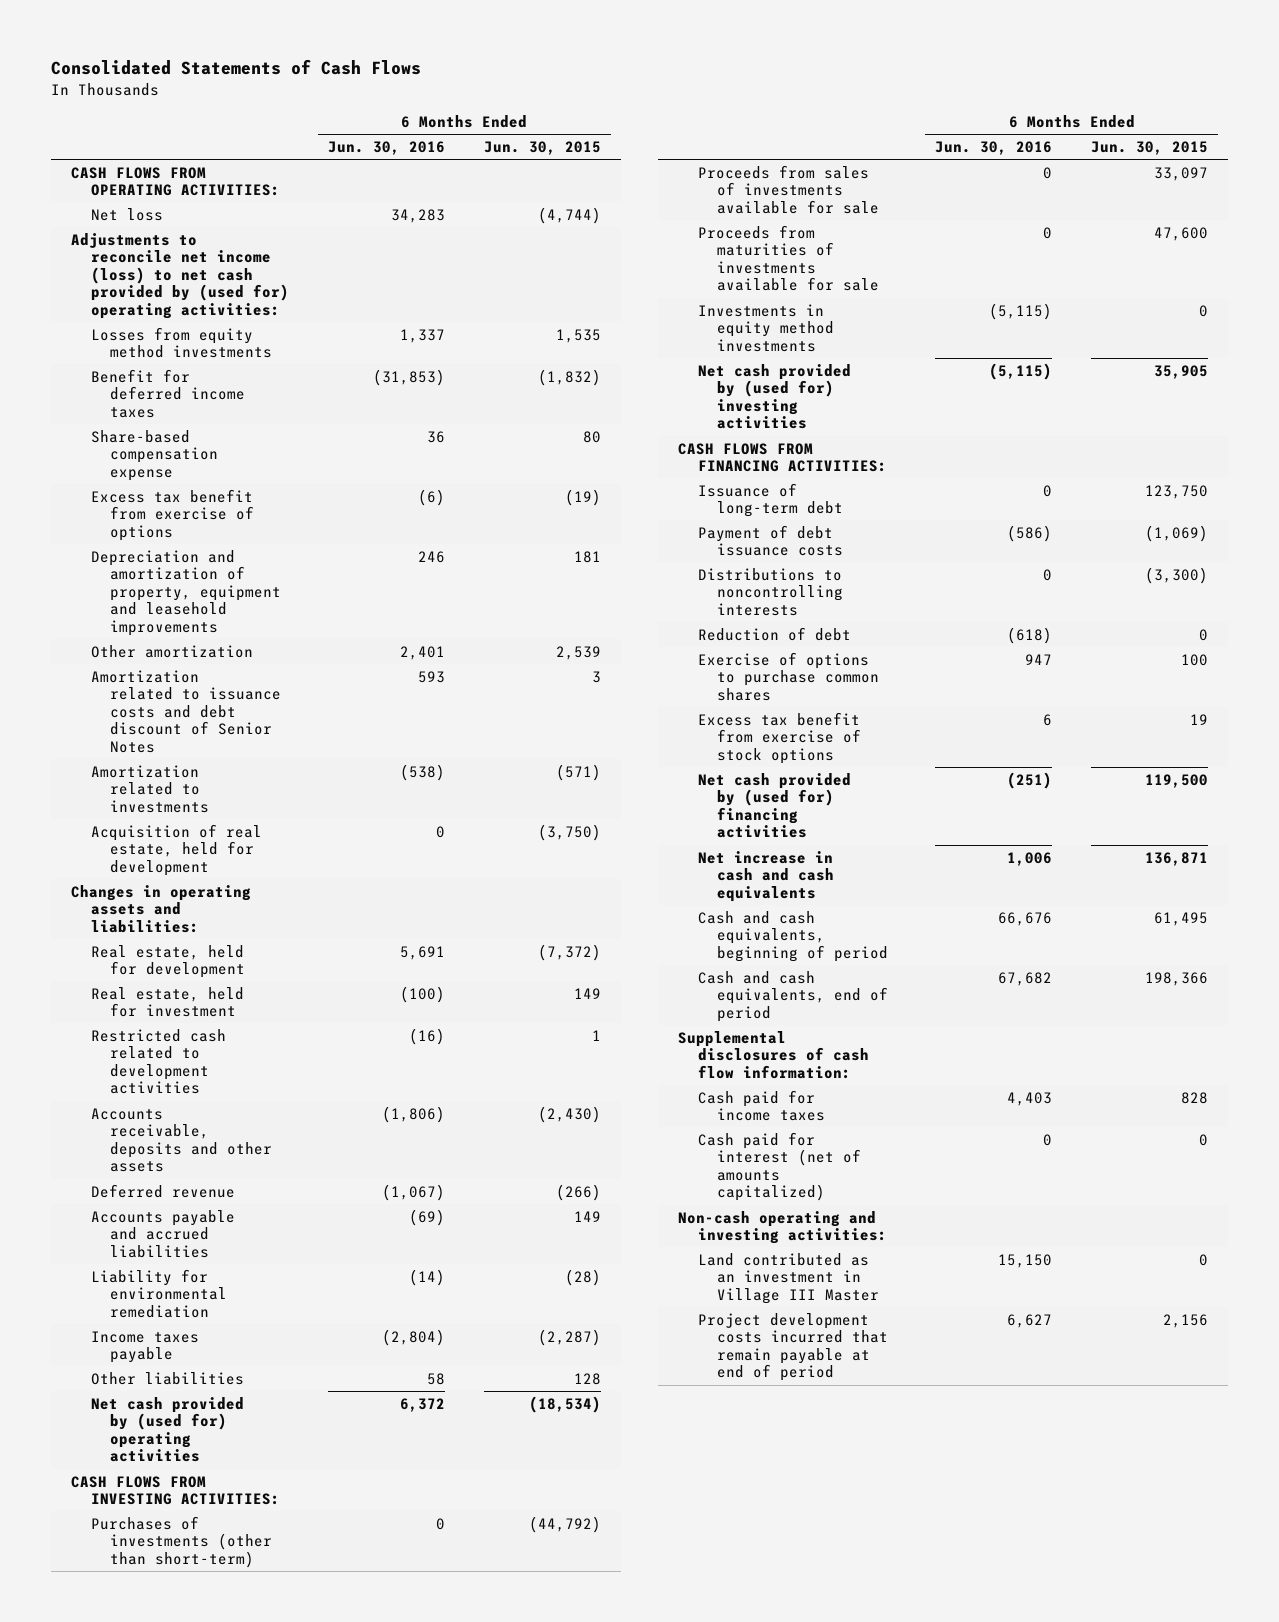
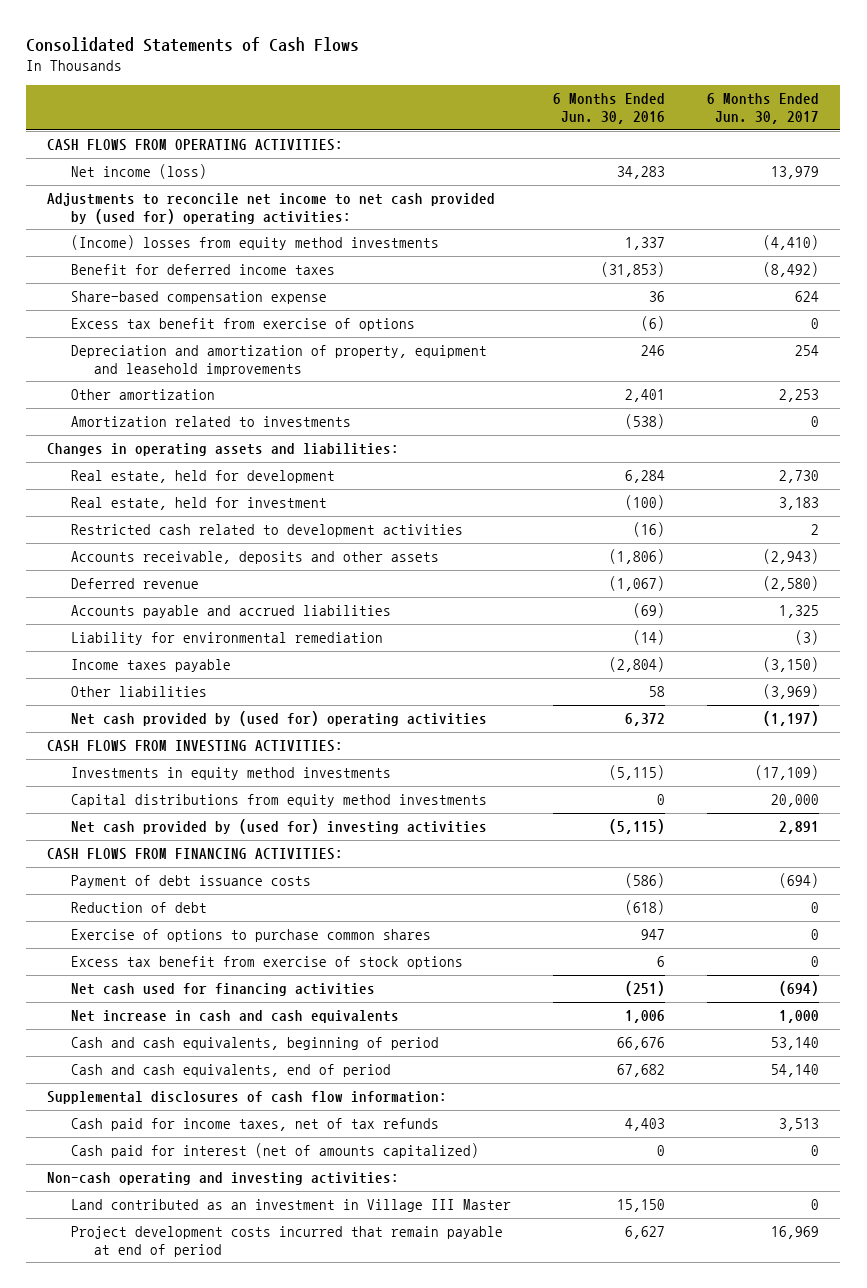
[484,141,602,156] Jun. 30, 2015 -> none
none -> [707,93,820,125] 6 Months Ended Jun. 30, 2017
[90,207,163,221] Net loss -> [70,164,207,180] Net income (loss)
[70,232,289,320] Adjustments to reconcile net income (loss) to net cash provided by (used for) operating activities: -> [47,193,496,224] Adjustments to reconcile net income to net cash provided by (used for) operating activities:
[90,326,273,359] Losses from equity method investments -> [70,235,439,251] (Income) losses from equity method investments
[90,669,282,754] Amortization related to issuance costs and debt discount of Senior Notes -> none
[90,823,262,876] Acquisition of real estate, held for development -> none
[399,945,445,960] 5,691 -> [625,470,666,484] 6,284
[90,1515,273,1568] Purchases of investments (other than short-term) -> none
[697,164,880,214] Proceeds from sales of investments available for sale -> none
[697,224,880,292] Proceeds from maturities of investments available for sale -> none
none -> [70,794,487,808] Capital distributions from equity method investments
[697,482,844,518] Issuance of long-term debt -> none
[697,567,844,616] Distributions to noncontrolling interests -> none
[697,772,851,839] Net cash provided by (used for) financing activities -> [70,983,375,997] Net cash used for financing activities
[697,1089,826,1122] Cash paid for income taxes -> [70,1118,439,1132] Cash paid for income taxes, net of tax refunds

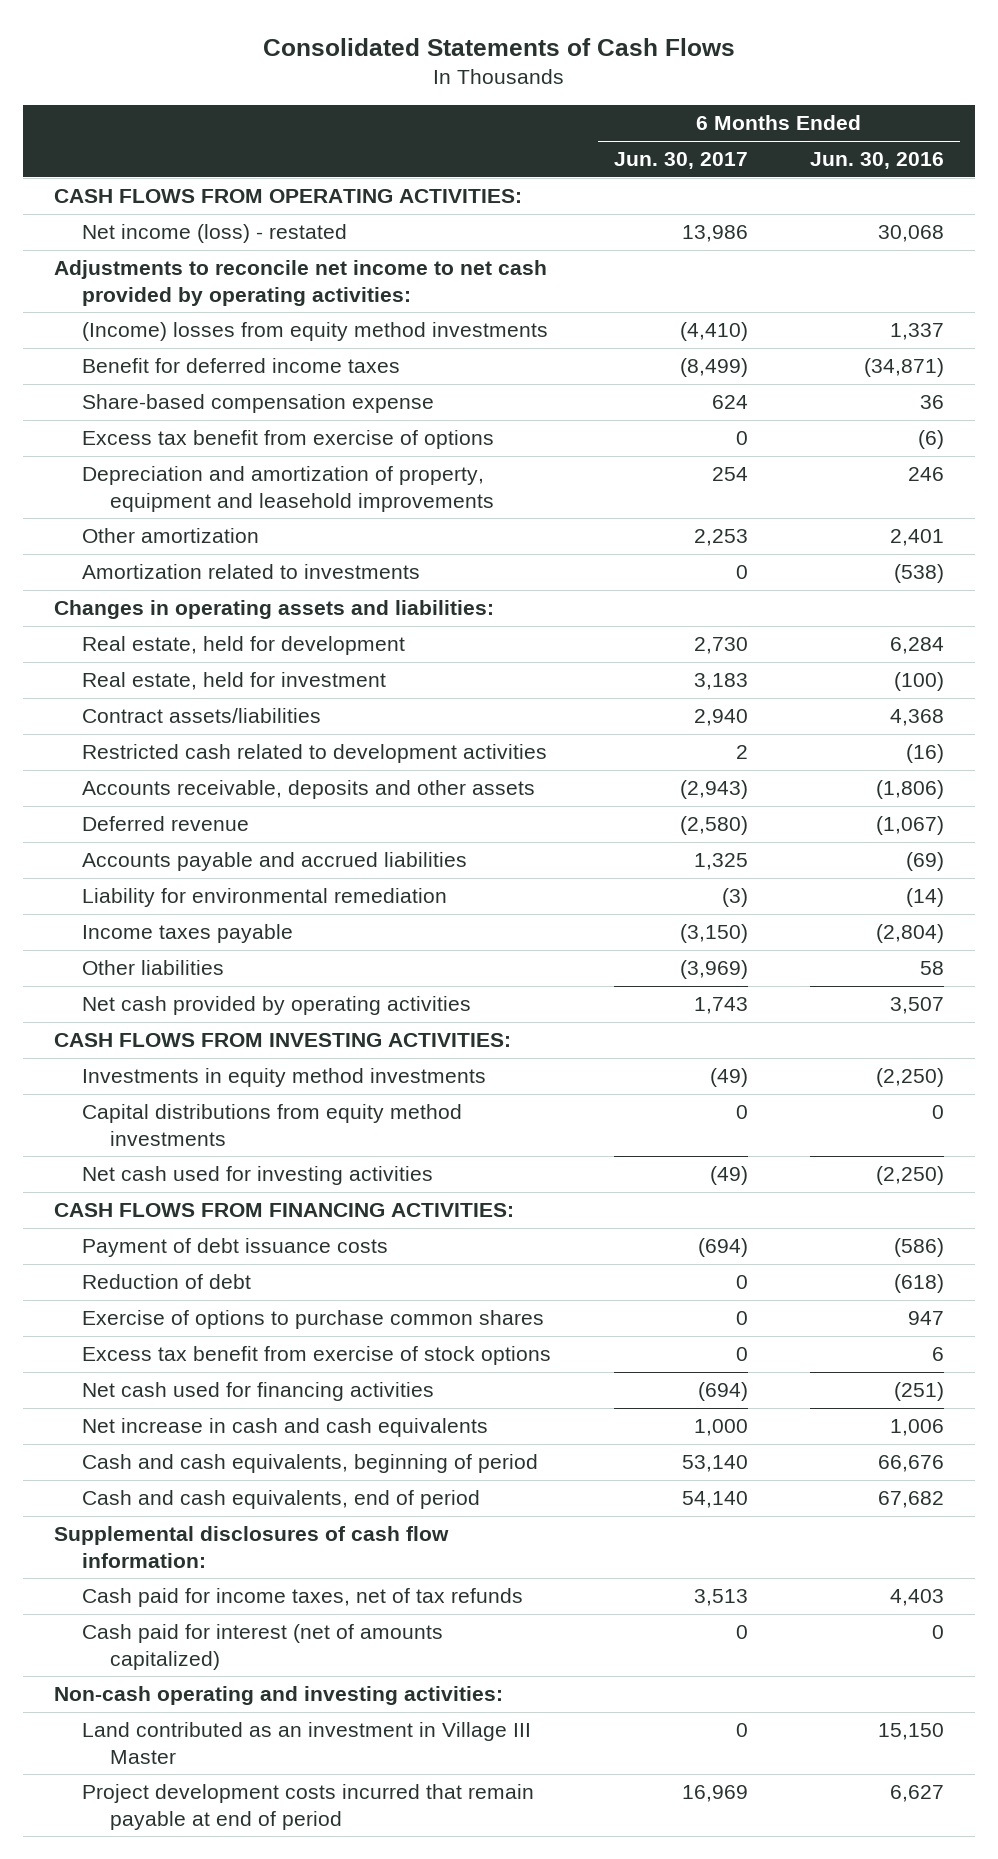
[70,164,207,180] Net income (loss) -> [82,224,348,244] Net income (loss) - restated
[617,166,666,180] 34,283 -> [877,225,944,243] 30,068
[771,166,820,180] 13,979 -> [681,225,748,243] 13,986
[47,193,496,224] Adjustments to reconcile net income to net cash provided by (used for) operating activities: -> [54,260,548,306] Adjustments to reconcile net income to net cash provided by operating activities:
[601,262,666,278] (31,853) -> [863,358,944,378] (34,871)
[763,262,820,278] (8,492) -> [679,358,748,378] (8,499)
none -> [82,708,322,724] Contract assets/liabilities
[70,711,487,727] Net cash provided by (used for) operating activities -> [82,996,472,1016] Net cash provided by operating activities
[625,713,666,727] 6,372 -> [889,997,944,1015] 3,507
[763,711,820,727] (1,197) -> [693,997,748,1015] 1,743
[609,765,666,781] (5,115) -> [875,1068,944,1088] (2,250)
[755,765,820,781] (17,109) -> [709,1068,748,1088] (49)
[771,794,820,808] 20,000 -> [735,1105,748,1120] 0
[70,819,487,835] Net cash provided by (used for) investing activities -> [82,1166,434,1186] Net cash used for investing activities
[609,819,666,835] (5,115) -> [875,1166,944,1186] (2,250)
[779,821,820,835] 2,891 -> [709,1166,748,1186] (49)

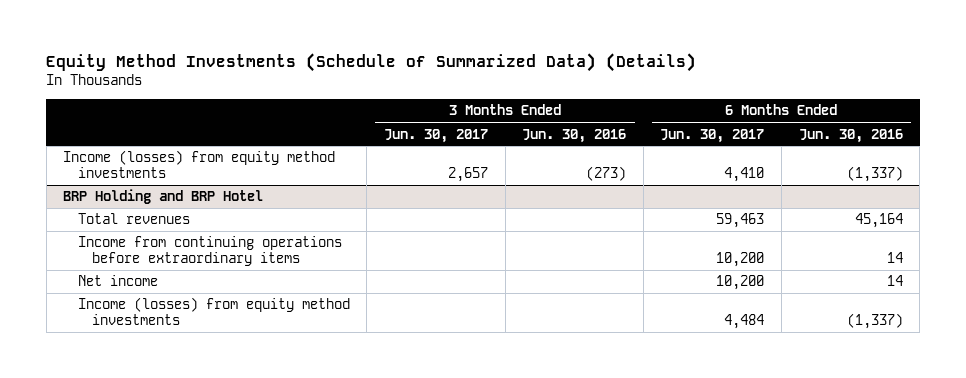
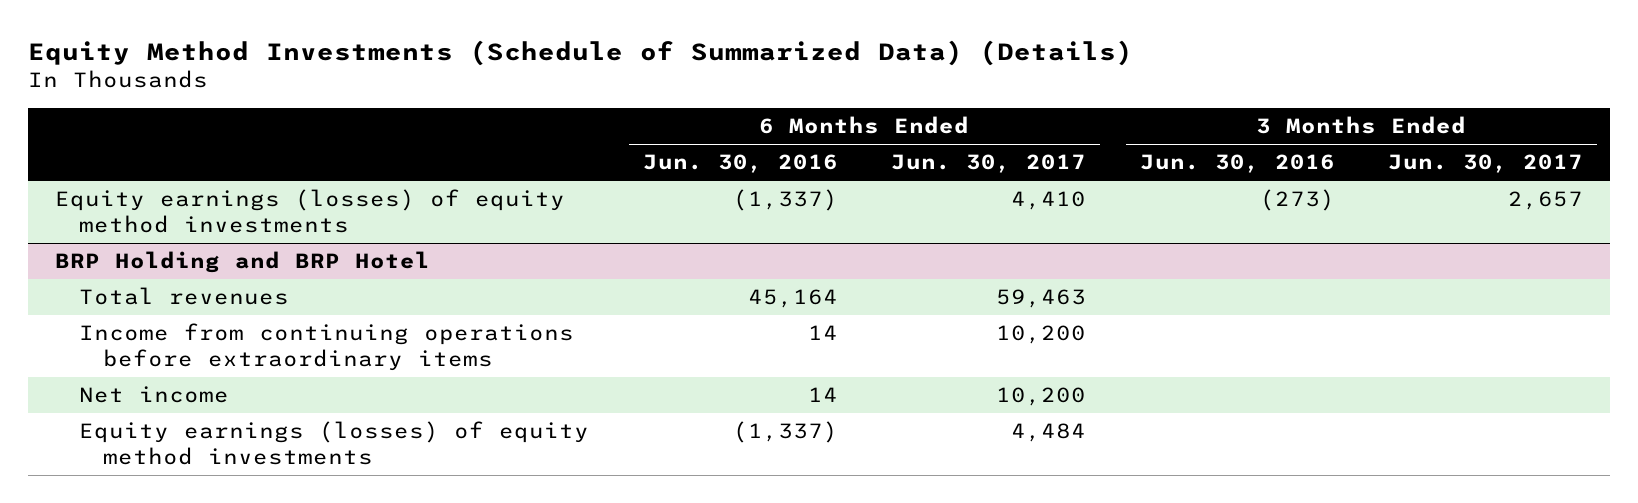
[63,150,336,179] Income (losses) from equity method investments -> [55,189,566,234] Equity earnings (losses) of equity method investments
[77,297,350,326] Income (losses) from equity method investments -> [79,421,590,466] Equity earnings (losses) of equity method investments

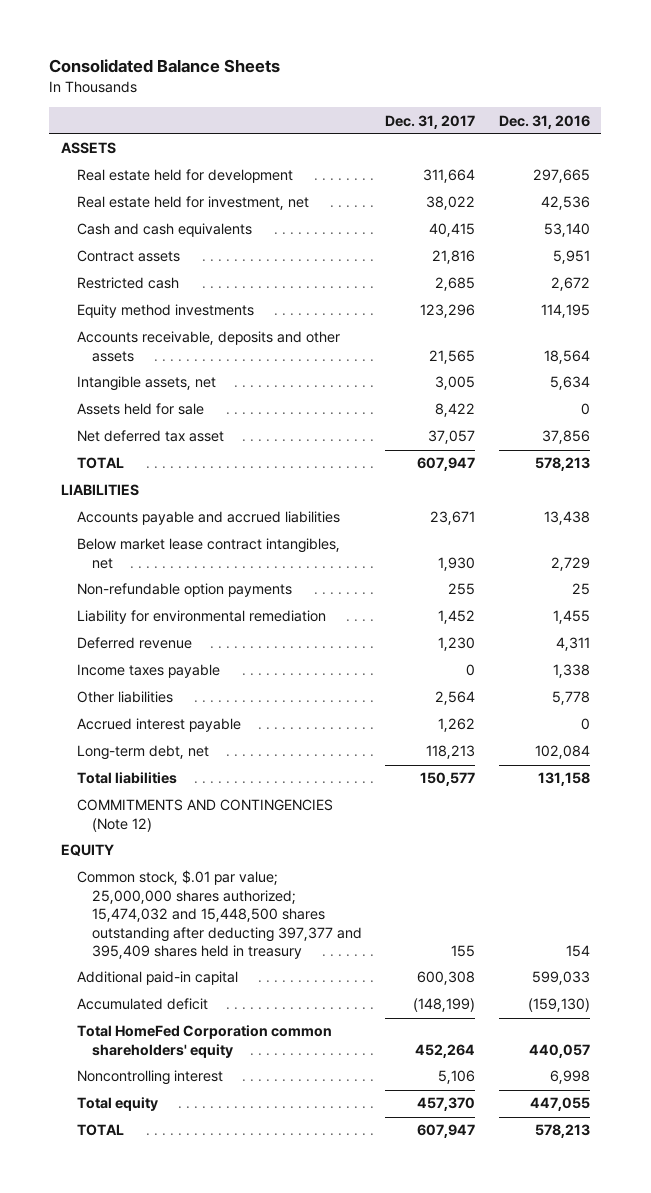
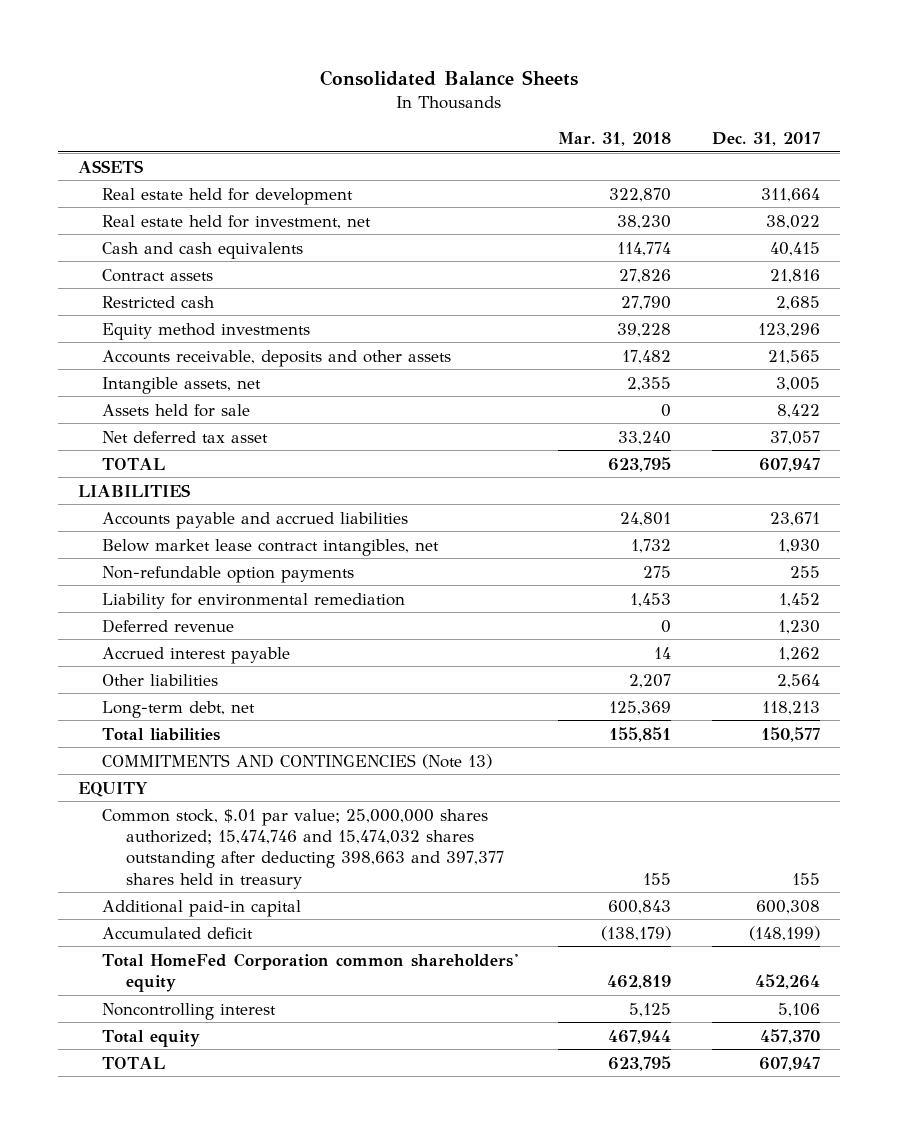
[498,114,590,129] Dec. 31, 2016 -> none
none -> [558,132,672,147] Mar. 31, 2018
[76,664,220,679] Income taxes payable -> none
[76,691,173,704] Other liabilities -> [101,673,218,686] Other liabilities
[76,799,333,832] COMMITMENTS AND CONTINGENCIES (Note 12) -> [101,753,492,769] COMMITMENTS AND CONTINGENCIES (Note 13)
[76,870,363,960] Common stock, $.01 par value; 25,000,000 shares authorized; 15,474,032 and 15,448,500 shares outstanding after deducting 397,377 and 395,409 shares held in treasury -> [101,808,504,889] Common stock, $.01 par value; 25,000,000 shares authorized; 15,474,746 and 15,474,032 shares outstanding after deducting 398,663 and 397,377 shares held in treasury

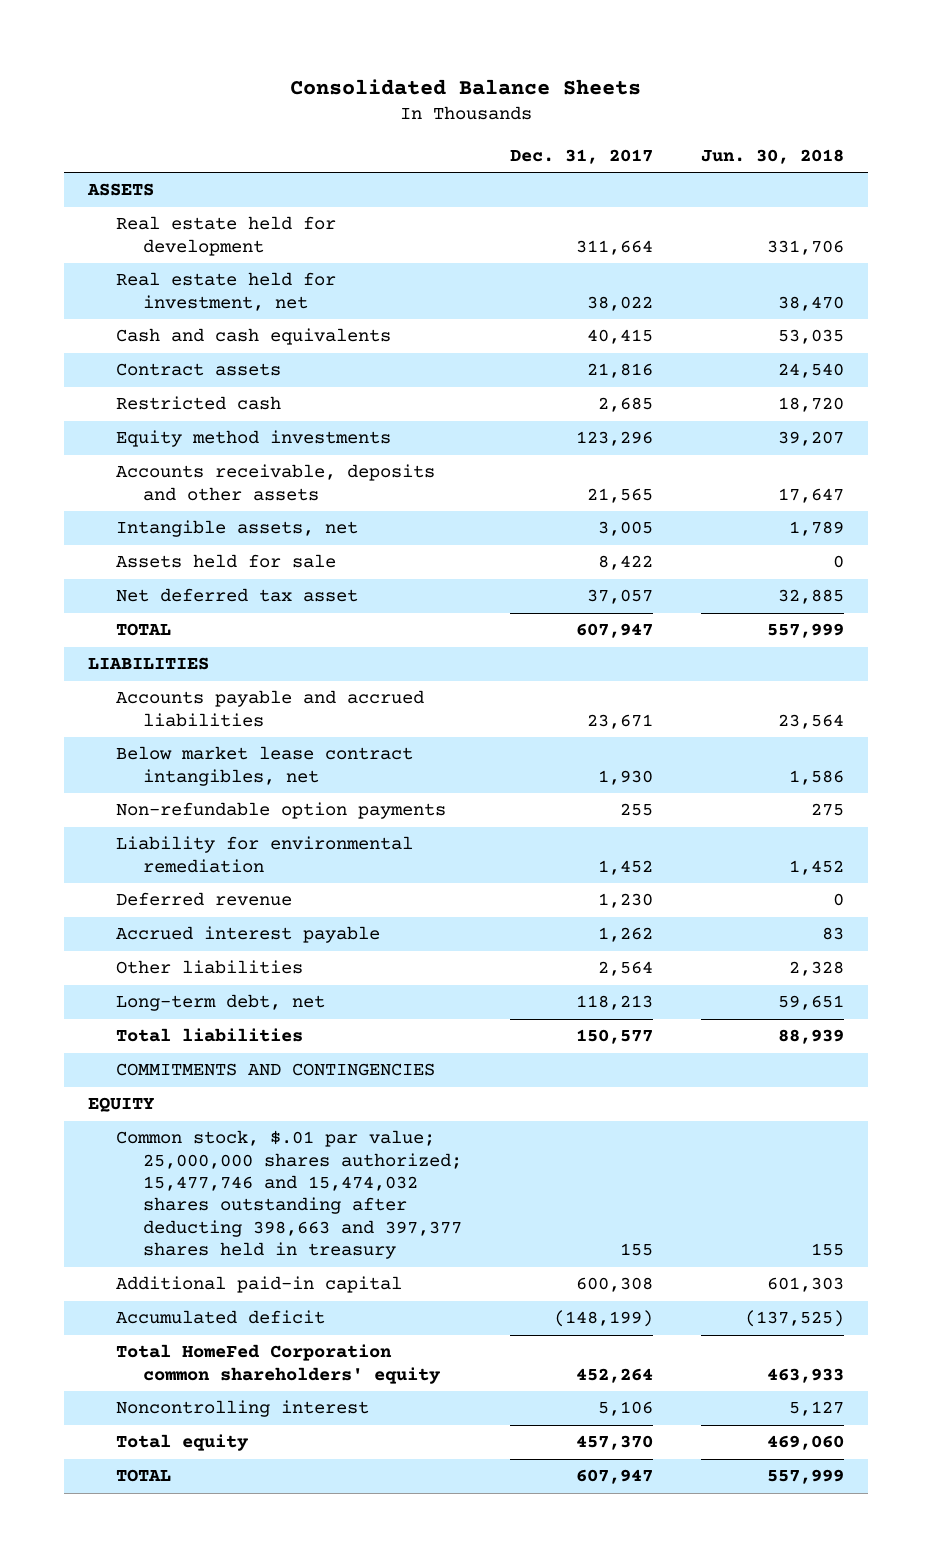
[558,132,672,147] Mar. 31, 2018 -> none
none -> [701,148,845,164] Jun. 30, 2018
[101,753,492,769] COMMITMENTS AND CONTINGENCIES (Note 13) -> [115,1063,435,1077] COMMITMENTS AND CONTINGENCIES
[101,808,504,889] Common stock, $.01 par value; 25,000,000 shares authorized; 15,474,746 and 15,474,032 shares outstanding after deducting 398,663 and 397,377 shares held in treasury -> [115,1130,463,1260] Common stock, $.01 par value; 25,000,000 shares authorized; 15,477,746 and 15,474,032 shares outstanding after deducting 398,663 and 397,377 shares held in treasury

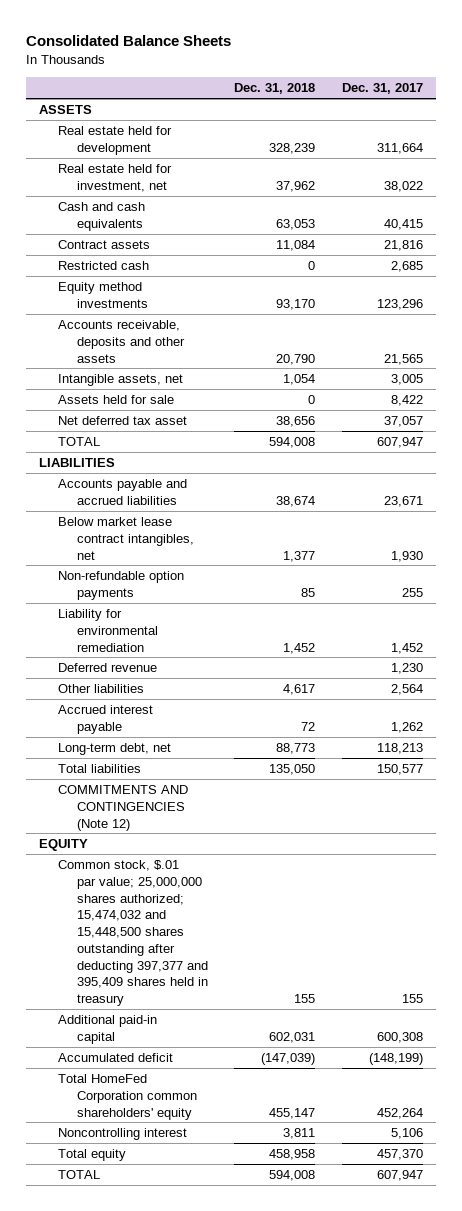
[701,148,845,164] Jun. 30, 2018 -> none
none -> [234,83,316,95] Dec. 31, 2018
[115,926,380,944] Accrued interest payable -> [57,705,153,734] Accrued interest payable
[115,1063,435,1077] COMMITMENTS AND CONTINGENCIES -> [57,785,188,831] COMMITMENTS AND CONTINGENCIES (Note 12)
[115,1130,463,1260] Common stock, $.01 par value; 25,000,000 shares authorized; 15,477,746 and 15,474,032 shares outstanding after deducting 398,663 and 397,377 shares held in treasury -> [57,860,208,1007] Common stock, $.01 par value; 25,000,000 shares authorized; 15,474,032 and 15,448,500 shares outstanding after deducting 397,377 and 395,409 shares held in treasury

